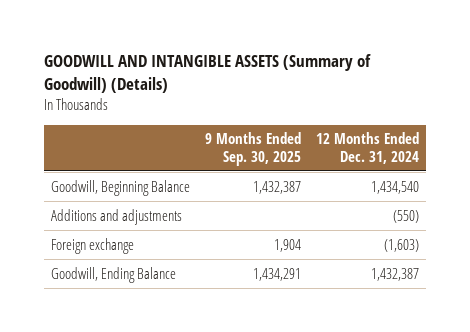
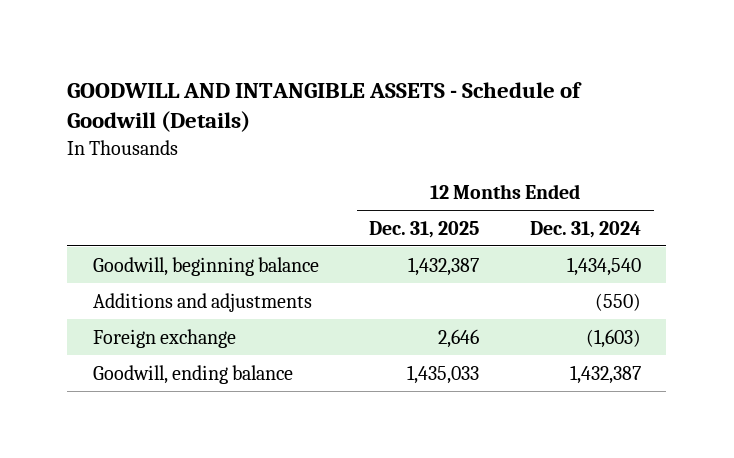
[43,53,371,93] GOODWILL AND INTANGIBLE ASSETS (Summary of Goodwill) (Details) -> [67,81,583,133] GOODWILL AND INTANGIBLE ASSETS - Schedule of Goodwill (Details)
[204,132,301,166] 9 Months Ended Sep. 30, 2025 -> none
none -> [369,220,480,238] Dec. 31, 2025
[51,179,191,196] Goodwill, Beginning Balance -> [92,256,319,276] Goodwill, beginning balance
[51,266,177,283] Goodwill, Ending Balance -> [92,364,293,384] Goodwill, ending balance

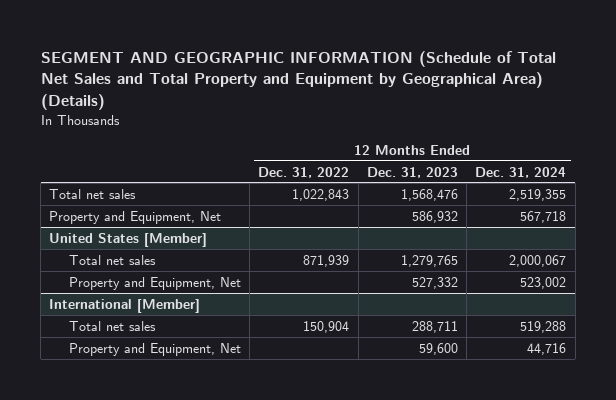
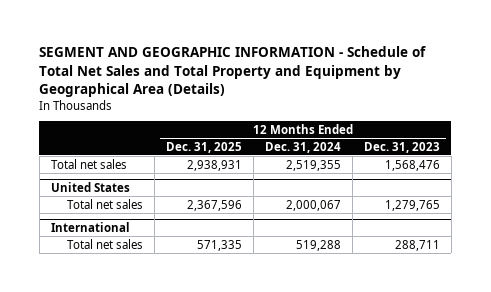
[40,50,556,111] SEGMENT AND GEOGRAPHIC INFORMATION (Schedule of Total Net Sales and Total Property and Equipment by Geographical Area) (Details) -> [39,46,427,97] SEGMENT AND GEOGRAPHIC INFORMATION - Schedule of Total Net Sales and Total Property and Equipment by Geographical Area (Details)
[258,166,350,178] Dec. 31, 2022 -> none
none -> [165,141,242,153] Dec. 31, 2025
[49,210,222,224] Property and Equipment, Net -> none
[49,232,208,247] United States [Member] -> [50,182,130,193] United States
[68,276,241,290] Property and Equipment, Net -> none
[49,298,201,313] International [Member] -> [50,222,130,233] International
[68,342,241,356] Property and Equipment, Net -> none

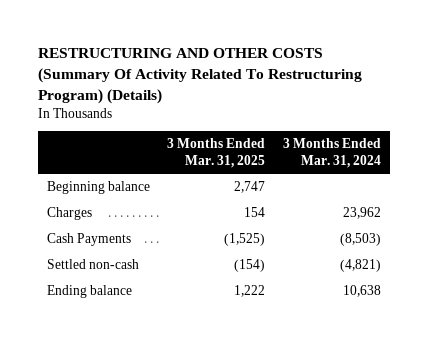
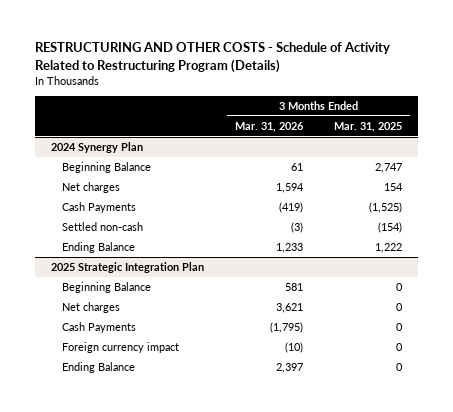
[37,48,362,104] RESTRUCTURING AND OTHER COSTS (Summary Of Activity Related To Restructuring Program) (Details) -> [34,42,390,73] RESTRUCTURING AND OTHER COSTS - Schedule of Activity Related to Restructuring Program (Details)
[283,138,382,168] 3 Months Ended Mar. 31, 2024 -> none
none -> [235,121,305,132] Mar. 31, 2026
none -> [50,141,143,153] 2024 Synergy Plan
[46,181,150,195] Beginning balance -> [62,161,152,173] Beginning Balance
[46,207,92,221] Charges -> [62,181,121,193] Net charges
[46,285,132,299] Ending balance -> [62,241,136,253] Ending Balance
none -> [50,261,204,273] 2025 Strategic Integration Plan
none -> [62,281,152,293] Beginning Balance
none -> [62,301,121,313] Net charges
none -> [62,321,137,333] Cash Payments
none -> [62,341,180,353] Foreign currency impact
none -> [62,361,136,373] Ending Balance

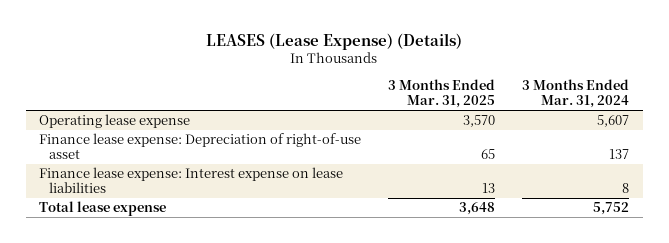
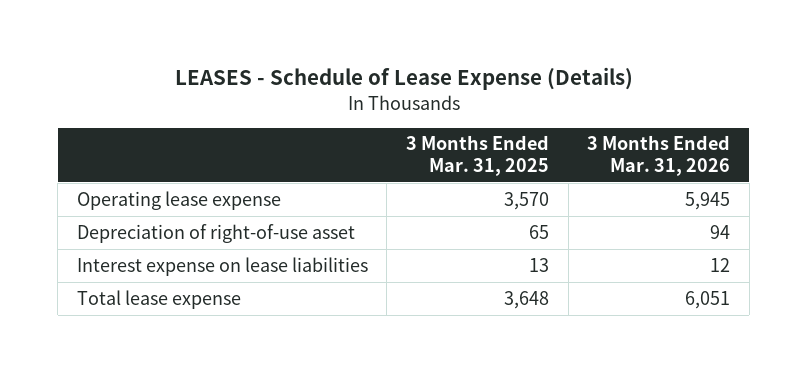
[206,32,463,50] LEASES (Lease Expense) (Details) -> [174,67,633,91] LEASES - Schedule of Lease Expense (Details)
[522,79,630,109] 3 Months Ended Mar. 31, 2024 -> none
none -> [587,135,731,177] 3 Months Ended Mar. 31, 2026
[39,133,362,160] Finance lease expense: Depreciation of right-of-use asset -> [76,223,355,243] Depreciation of right-of-use asset
[39,167,344,194] Finance lease expense: Interest expense on lease liabilities -> [76,256,368,276] Interest expense on lease liabilities

